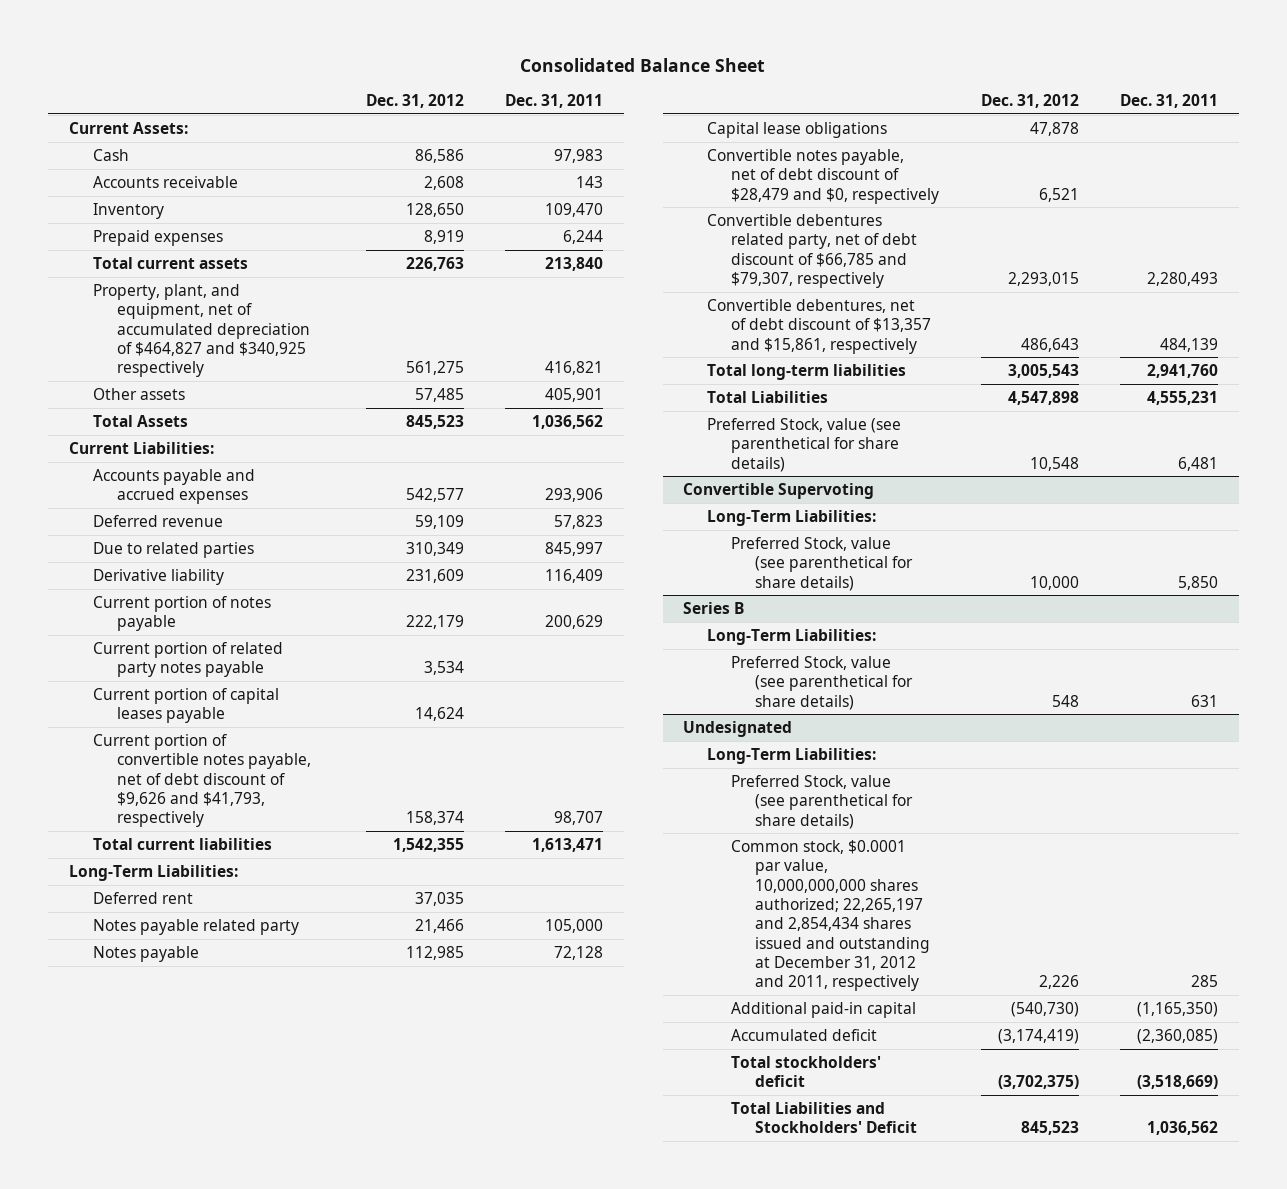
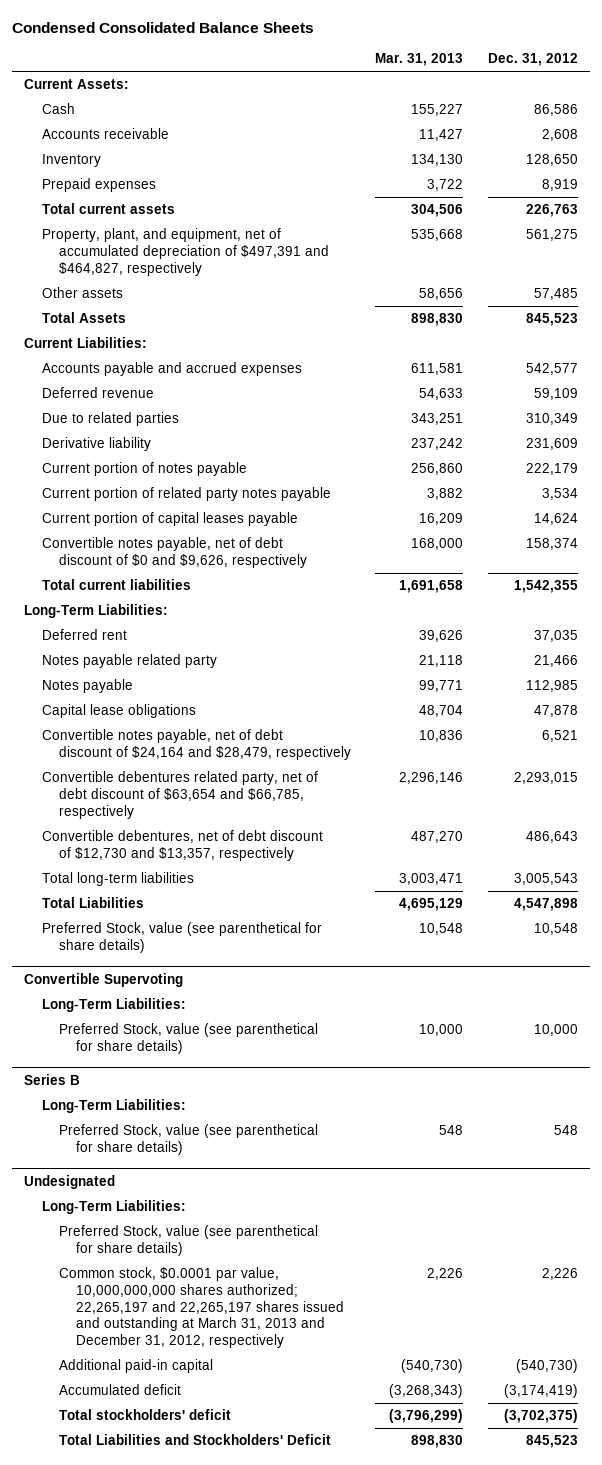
[520,57,766,72] Consolidated Balance Sheet -> [12,21,315,33] Condensed Consolidated Balance Sheets
[505,94,604,109] Dec. 31, 2011 -> none
none -> [375,53,464,67] Mar. 31, 2013
[92,283,310,378] Property, plant, and equipment, net of accumulated depreciation of $464,827 and $340,925 respectively -> [41,228,329,276] Property, plant, and equipment, net of accumulated depreciation of $497,391 and $464,827, respectively
[92,733,311,828] Current portion of convertible notes payable, net of debt discount of $9,626 and $41,793, respectively -> [41,537,307,568] Convertible notes payable, net of debt discount of $0 and $9,626, respectively
[707,148,940,204] Convertible notes payable, net of debt discount of $28,479 and $0, respectively -> [41,729,351,760] Convertible notes payable, net of debt discount of $24,164 and $28,479, respectively
[707,213,918,288] Convertible debentures related party, net of debt discount of $66,785 and $79,307, respectively -> [41,771,318,819] Convertible debentures related party, net of debt discount of $63,654 and $66,785, respectively
[707,298,932,354] Convertible debentures, net of debt discount of $13,357 and $15,861, respectively -> [41,830,323,861] Convertible debentures, net of debt discount of $12,730 and $13,357, respectively
[731,839,931,992] Common stock, $0.0001 par value, 10,000,000,000 shares authorized; 22,265,197 and 2,854,434 shares issued and outstanding at December 31, 2012 and 2011, respectively -> [58,1267,344,1349] Common stock, $0.0001 par value, 10,000,000,000 shares authorized; 22,265,197 and 22,265,197 shares issued and outstanding at March 31, 2013 and December 31, 2012, respectively

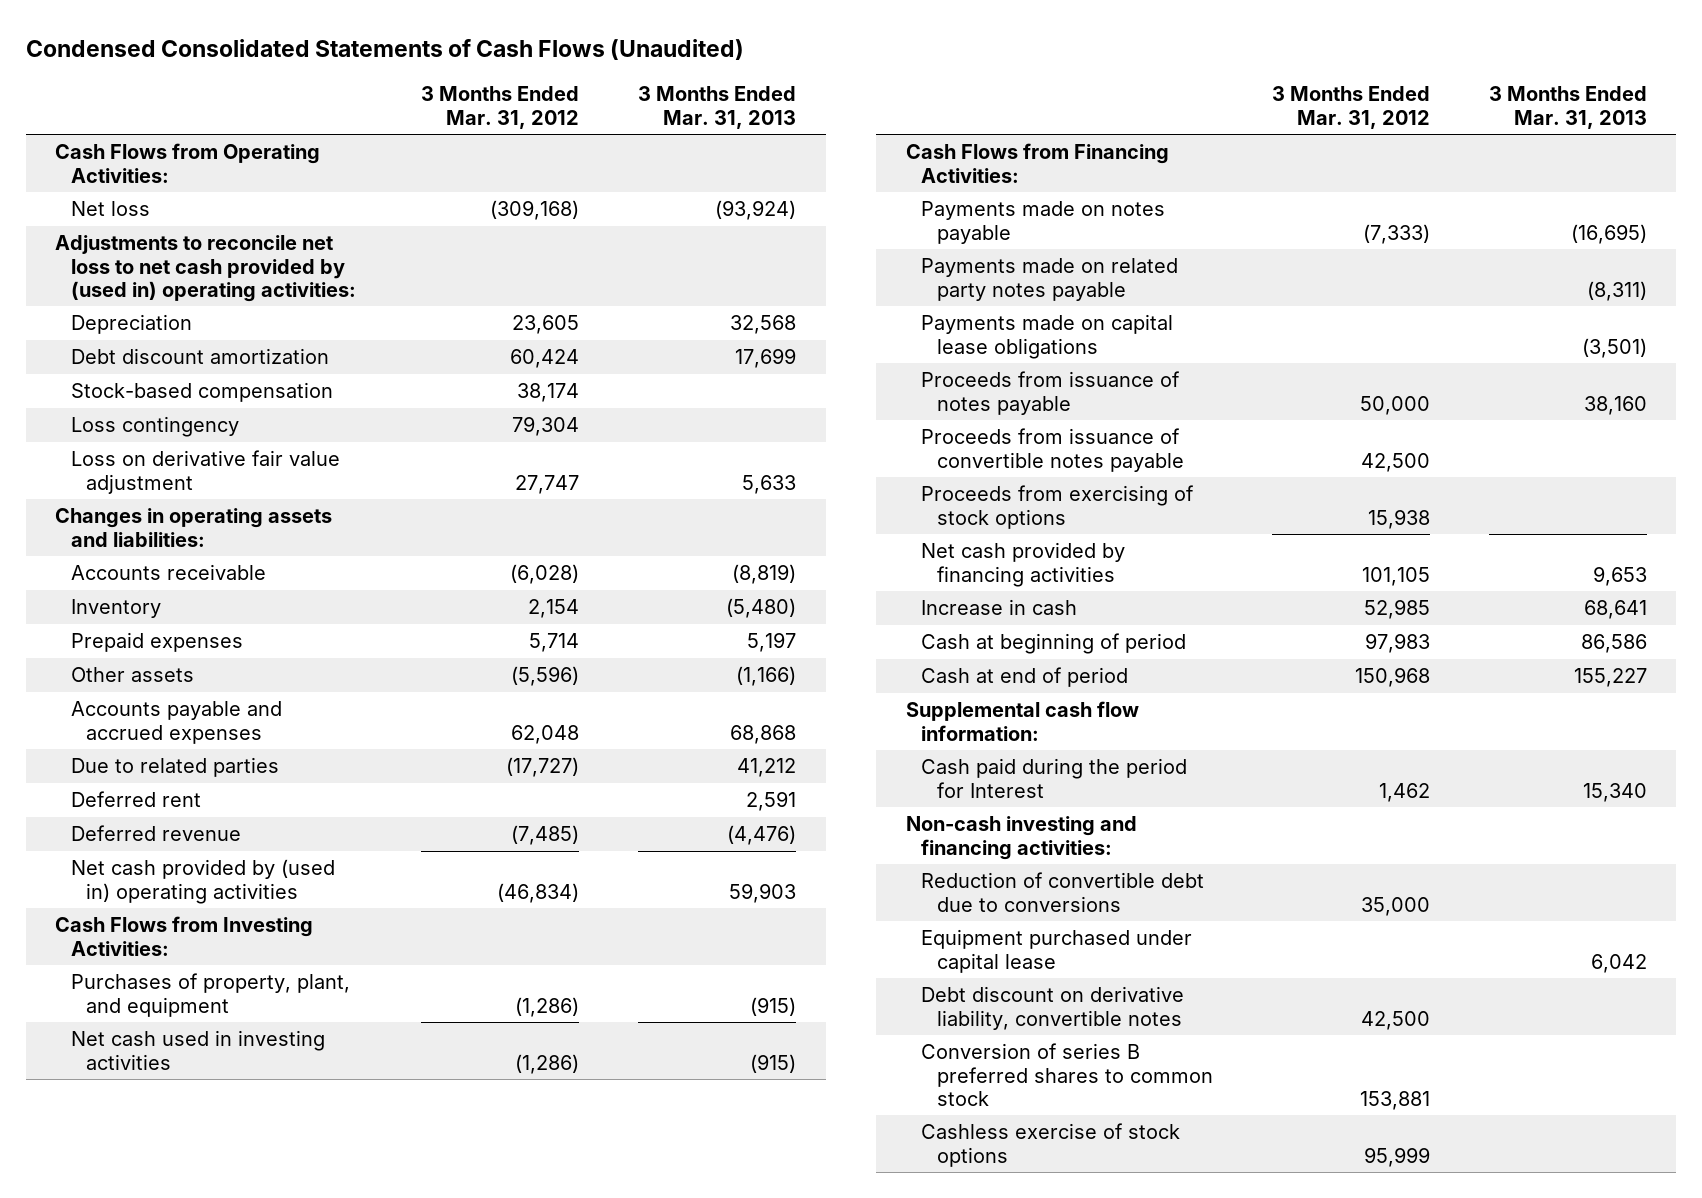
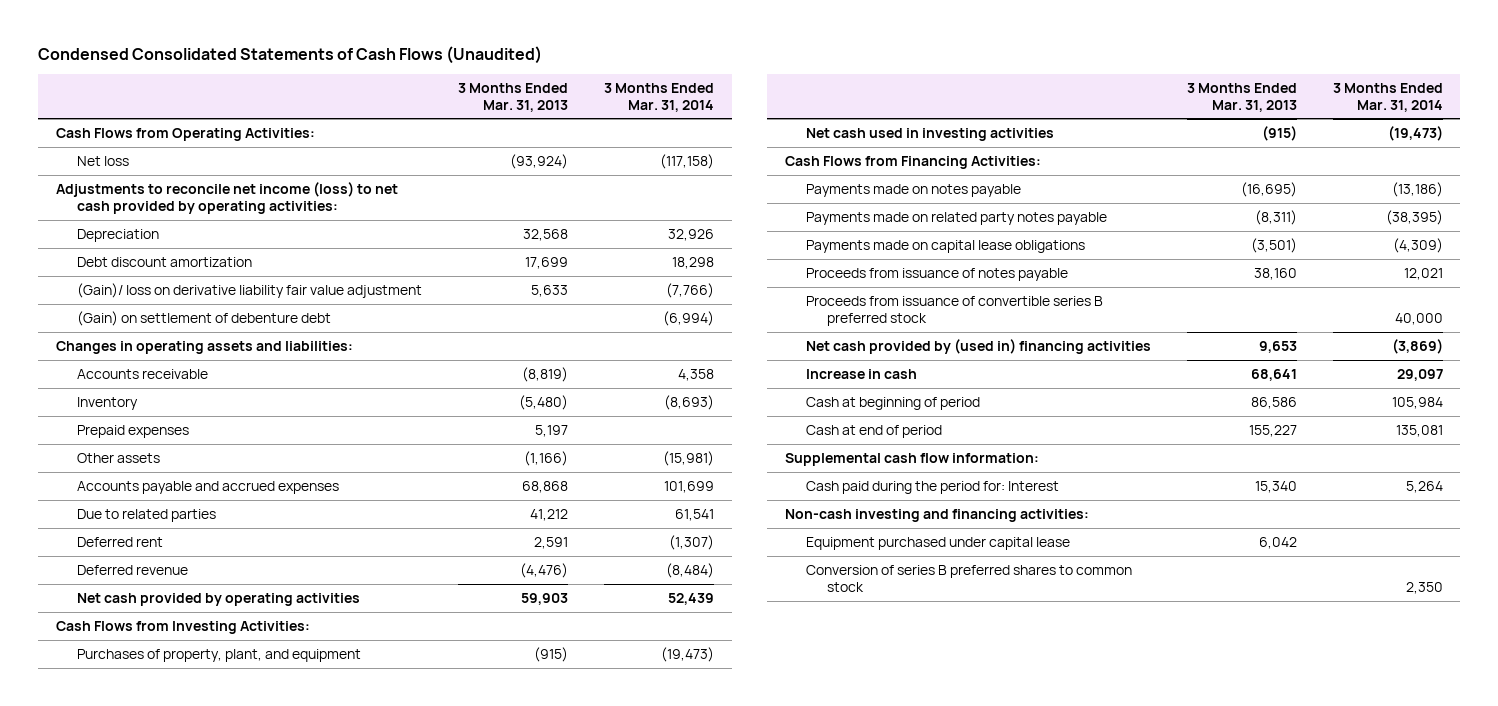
[421,86,580,129] 3 Months Ended Mar. 31, 2012 -> none
none -> [603,82,714,112] 3 Months Ended Mar. 31, 2014
[55,235,356,302] Adjustments to reconcile net loss to net cash provided by (used in) operating activities: -> [55,181,398,214] Adjustments to reconcile net income (loss) to net cash provided by operating activities:
[70,382,333,403] Stock-based compensation -> none
[70,416,239,438] Loss contingency -> none
[70,450,340,494] Loss on derivative fair value adjustment -> [77,282,423,298] (Gain)/ loss on derivative liability fair value adjustment
none -> [77,310,332,326] (Gain) on settlement of debenture debt
[70,859,335,904] Net cash provided by (used in) operating activities -> [77,592,361,606] Net cash provided by operating activities
[921,428,1184,472] Proceeds from issuance of convertible notes payable -> none
[921,485,1195,529] Proceeds from exercising of stock options -> none
none -> [805,295,1103,326] Proceeds from issuance of convertible series B preferred stock
[921,542,1126,587] Net cash provided by financing activities -> [805,338,1151,354] Net cash provided by (used in) financing activities
[921,758,1188,798] Cash paid during the period for Interest -> [805,480,1059,494] Cash paid during the period for: Interest
[921,872,1205,912] Reduction of convertible debt due to conversions -> none
[921,986,1185,1030] Debt discount on derivative liability, convertible notes -> none
[921,1123,1181,1167] Cashless exercise of stock options -> none

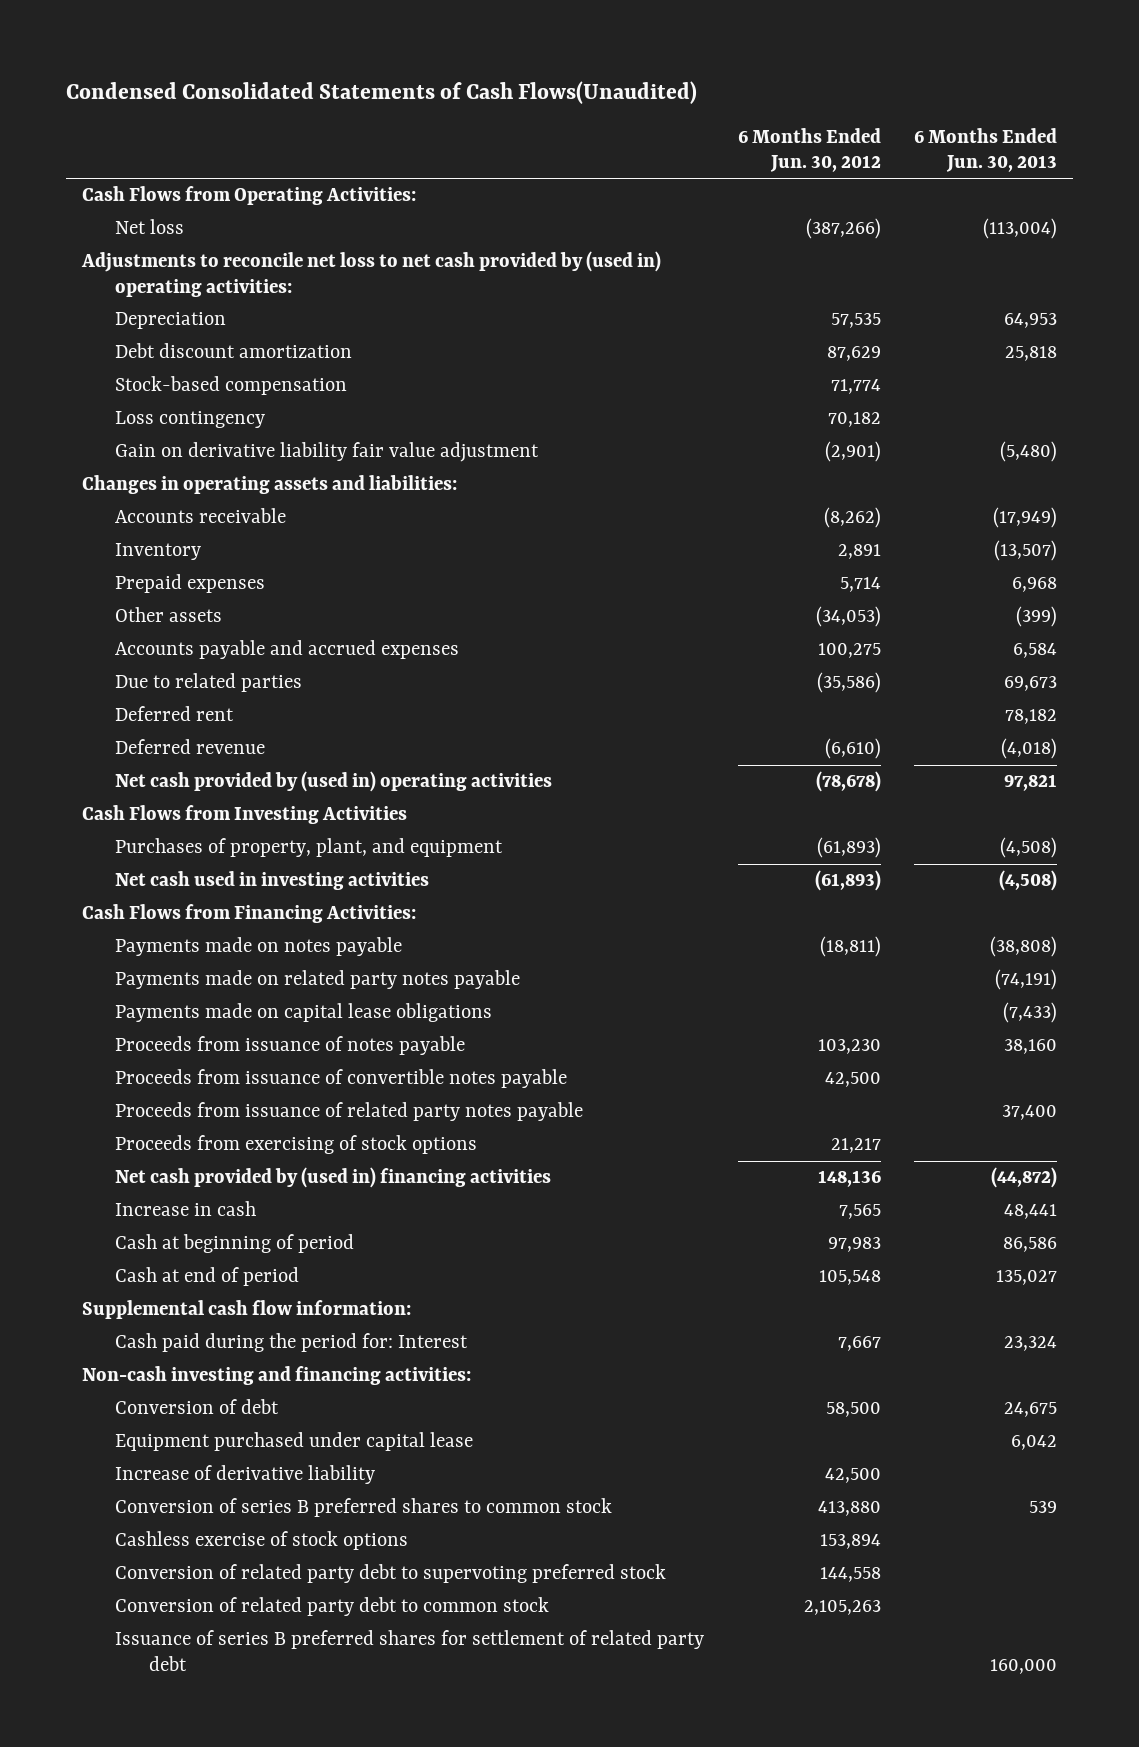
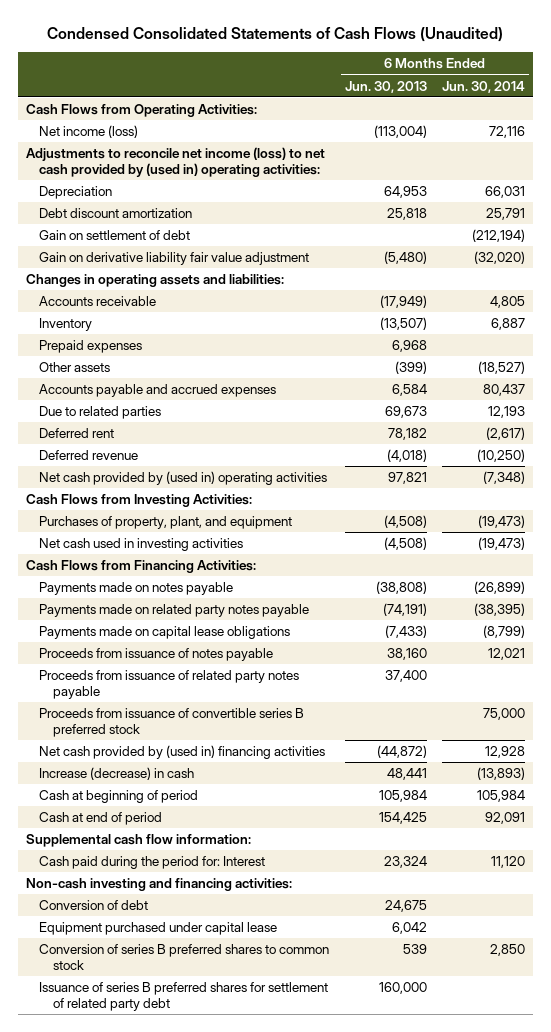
[65,80,697,104] Condensed Consolidated Statements of Cash Flows(Unaudited) -> [47,26,504,42] Condensed Consolidated Statements of Cash Flows (Unaudited)
[737,127,881,172] 6 Months Ended Jun. 30, 2012 -> none
none -> [441,80,525,93] Jun. 30, 2014
[115,219,185,235] Net loss -> [39,125,139,139] Net income (loss)
[81,251,662,297] Adjustments to reconcile net loss to net cash provided by (used in) operating activities: -> [25,147,325,177] Adjustments to reconcile net income (loss) to net cash provided by (used in) operating activities:
[115,376,348,396] Stock-based compensation -> none
[115,411,266,429] Loss contingency -> none
none -> [39,230,191,241] Gain on settlement of debt
[82,805,408,825] Cash Flows from Investing Activities -> [25,494,252,508] Cash Flows from Investing Activities:
[115,1069,568,1089] Proceeds from issuance of convertible notes payable -> none
[115,1135,478,1155] Proceeds from exercising of stock options -> none
none -> [39,708,305,737] Proceeds from issuance of convertible series B preferred stock
[115,1201,257,1217] Increase in cash -> [39,767,195,781] Increase (decrease) in cash
[1002,1237,1057,1253] 86,586 -> [378,790,427,803] 105,984
[995,1270,1057,1286] 135,027 -> [378,812,427,825] 154,425
[115,1465,376,1485] Increase of derivative liability -> none
[115,1531,409,1551] Cashless exercise of stock options -> none
[115,1564,667,1584] Conversion of related party debt to supervoting preferred stock -> none
[115,1597,550,1617] Conversion of related party debt to common stock -> none

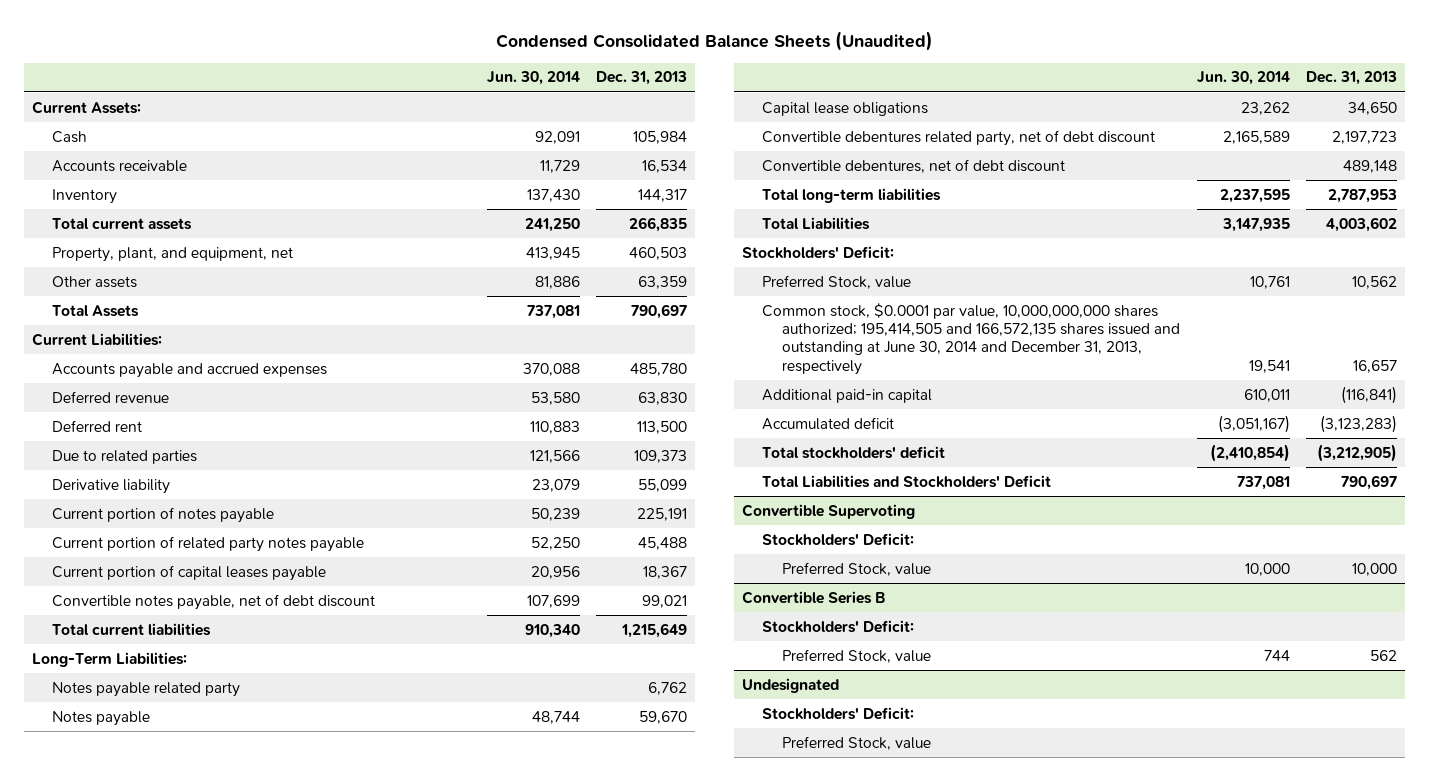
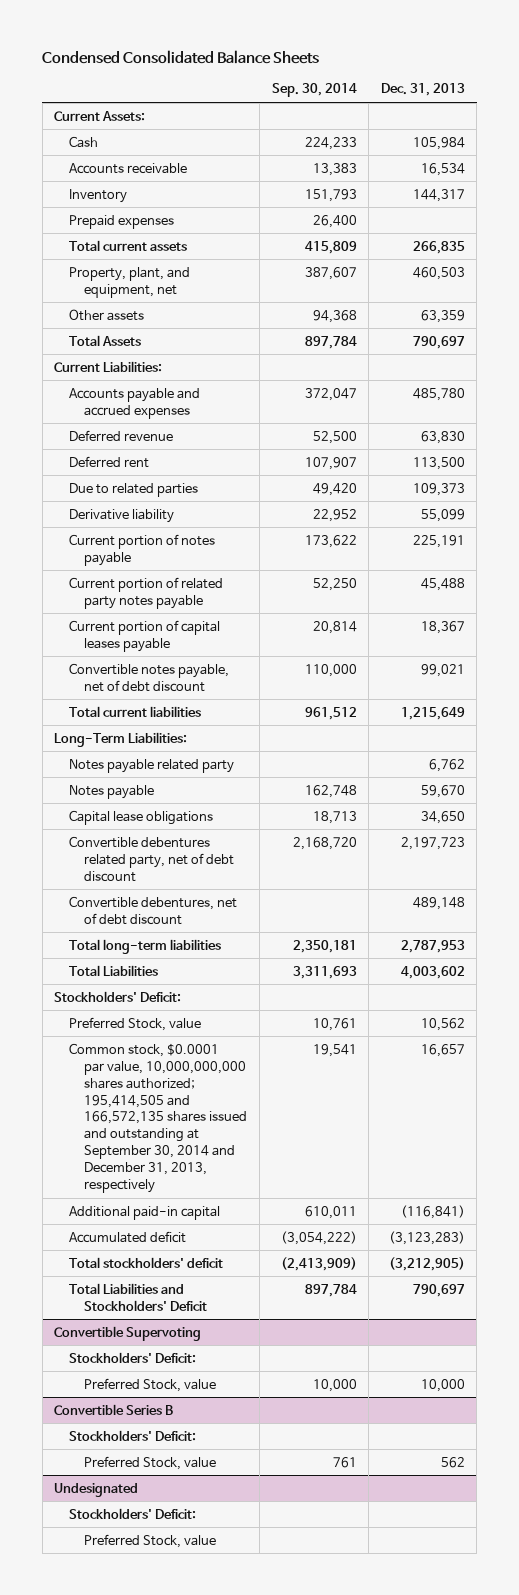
[495,31,933,52] Condensed Consolidated Balance Sheets (Unaudited) -> [42,49,320,64] Condensed Consolidated Balance Sheets
[486,71,580,86] Jun. 30, 2014 -> none
none -> [271,83,357,98] Sep. 30, 2014
none -> [69,214,175,229] Prepaid expenses
[761,302,1181,375] Common stock, $0.0001 par value, 10,000,000,000 shares authorized; 195,414,505 and 166,572,135 shares issued and outstanding at June 30, 2014 and December 31, 2013, respectively -> [69,1042,248,1194] Common stock, $0.0001 par value, 10,000,000,000 shares authorized; 195,414,505 and 166,572,135 shares issued and outstanding at September 30, 2014 and December 31, 2013, respectively

